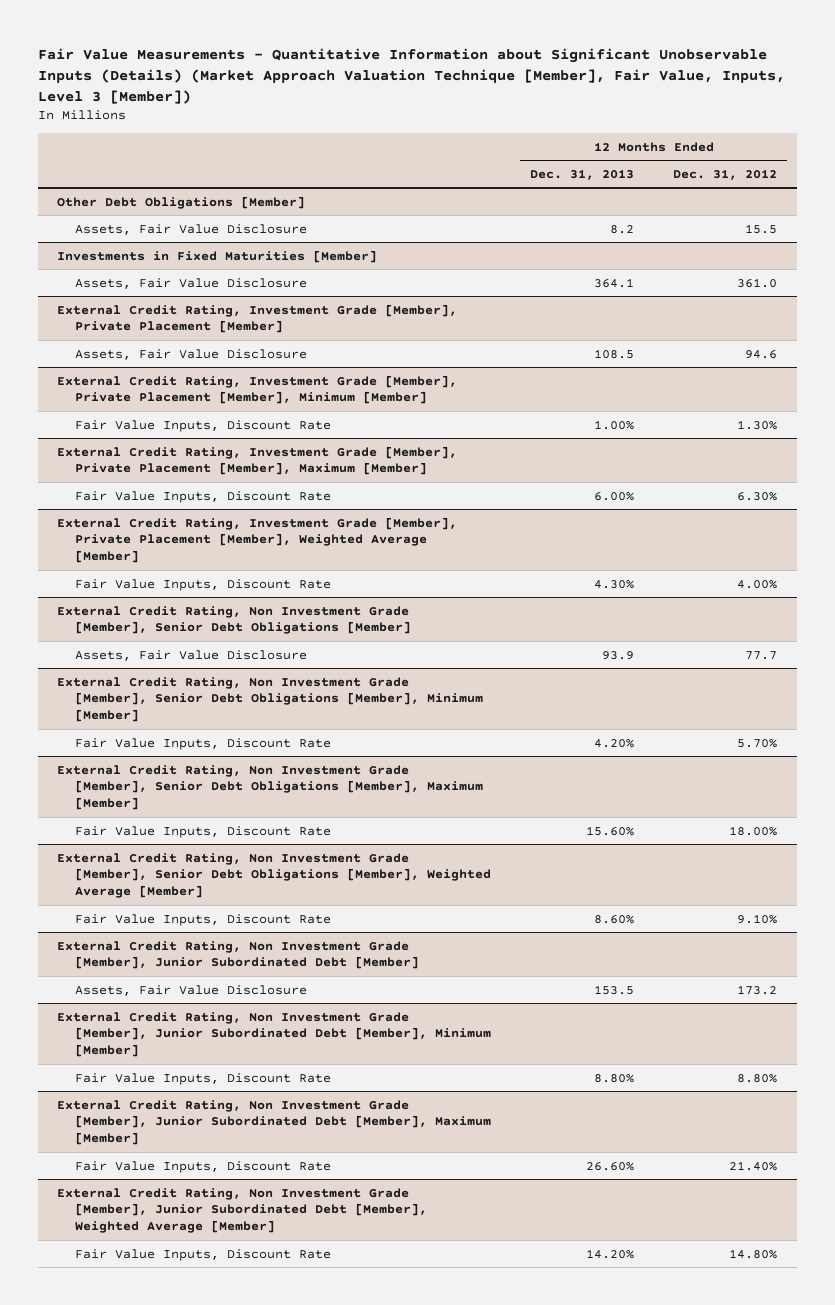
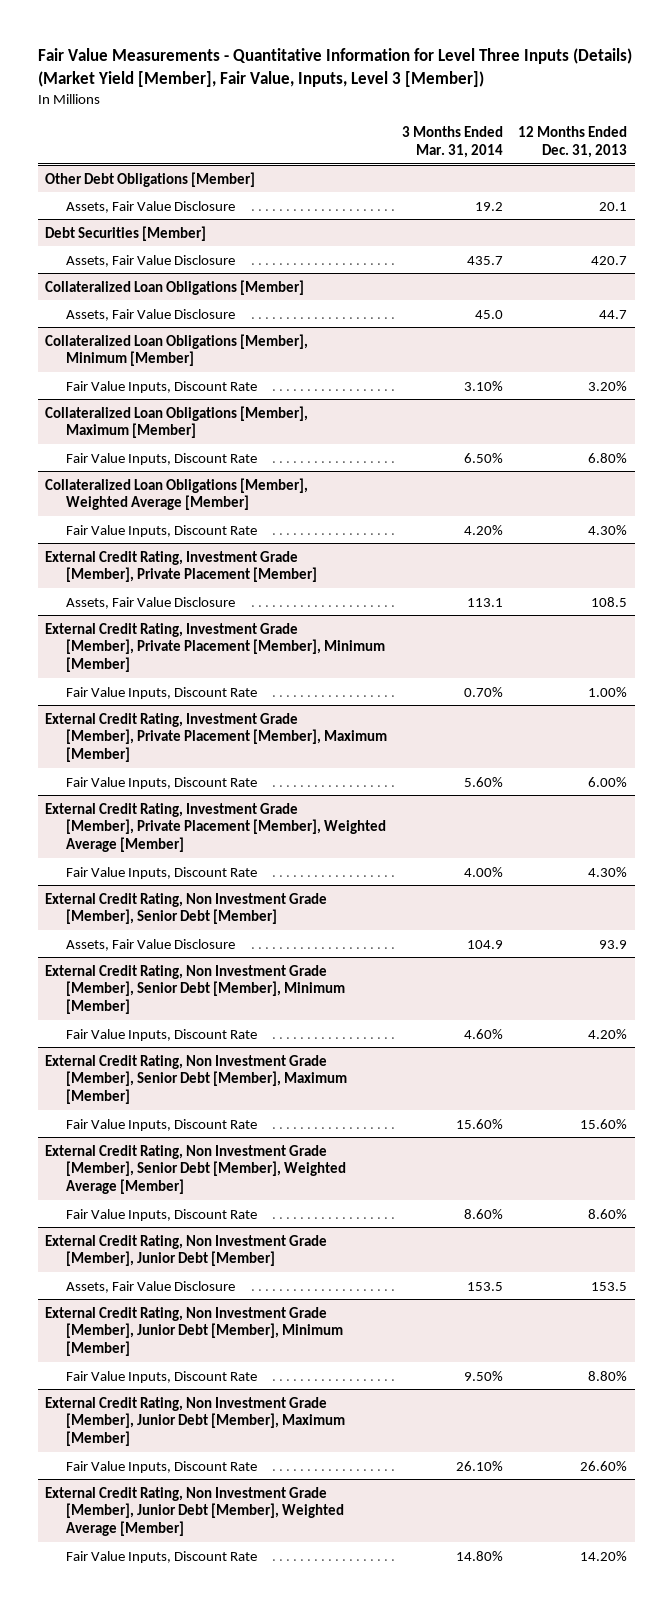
[37,47,785,105] Fair Value Measurements - Quantitative Information about Significant Unobservable Inputs (Details) (Market Approach Valuation Technique [Member], Fair Value, Inputs, Level 3 [Member]) -> [37,47,632,87] Fair Value Measurements - Quantitative Information for Level Three Inputs (Details) (Market Yield [Member], Fair Value, Inputs, Level 3 [Member])
[673,168,778,180] Dec. 31, 2012 -> none
none -> [402,126,504,158] 3 Months Ended Mar. 31, 2014
[57,249,378,263] Investments in Fixed Maturities [Member] -> none
[610,224,635,234] 8.2 -> [599,201,628,211] 20.1
none -> [45,225,207,241] Debt Securities [Member]
[594,277,635,288] 364.1 -> [591,255,628,265] 420.7
none -> [45,279,305,295] Collateralized Loan Obligations [Member]
none -> [66,308,236,321] Assets, Fair Value Disclosure
none -> [45,333,309,367] Collateralized Loan Obligations [Member], Minimum [Member]
none -> [66,380,258,393] Fair Value Inputs, Discount Rate
none -> [45,405,309,439] Collateralized Loan Obligations [Member], Maximum [Member]
none -> [66,452,258,465] Fair Value Inputs, Discount Rate
none -> [45,477,309,511] Collateralized Loan Obligations [Member], Weighted Average [Member]
none -> [66,524,258,537] Fair Value Inputs, Discount Rate
[57,605,411,635] External Credit Rating, Non Investment Grade [Member], Senior Debt Obligations [Member] -> [45,892,328,925] External Credit Rating, Non Investment Grade [Member], Senior Debt [Member]
[57,676,483,723] External Credit Rating, Non Investment Grade [Member], Senior Debt Obligations [Member], Minimum [Member] -> [45,964,346,1015] External Credit Rating, Non Investment Grade [Member], Senior Debt [Member], Minimum [Member]
[57,764,483,811] External Credit Rating, Non Investment Grade [Member], Senior Debt Obligations [Member], Maximum [Member] -> [45,1054,348,1105] External Credit Rating, Non Investment Grade [Member], Senior Debt [Member], Maximum [Member]
[57,852,491,899] External Credit Rating, Non Investment Grade [Member], Senior Debt Obligations [Member], Weighted Average [Member] -> [45,1144,347,1195] External Credit Rating, Non Investment Grade [Member], Senior Debt [Member], Weighted Average [Member]
[57,940,419,970] External Credit Rating, Non Investment Grade [Member], Junior Subordinated Debt [Member] -> [45,1234,328,1267] External Credit Rating, Non Investment Grade [Member], Junior Debt [Member]
[57,1011,491,1058] External Credit Rating, Non Investment Grade [Member], Junior Subordinated Debt [Member], Minimum [Member] -> [45,1306,344,1357] External Credit Rating, Non Investment Grade [Member], Junior Debt [Member], Minimum [Member]
[57,1099,491,1146] External Credit Rating, Non Investment Grade [Member], Junior Subordinated Debt [Member], Maximum [Member] -> [45,1396,346,1447] External Credit Rating, Non Investment Grade [Member], Junior Debt [Member], Maximum [Member]
[57,1187,427,1234] External Credit Rating, Non Investment Grade [Member], Junior Subordinated Debt [Member], Weighted Average [Member] -> [45,1486,345,1537] External Credit Rating, Non Investment Grade [Member], Junior Debt [Member], Weighted Average [Member]

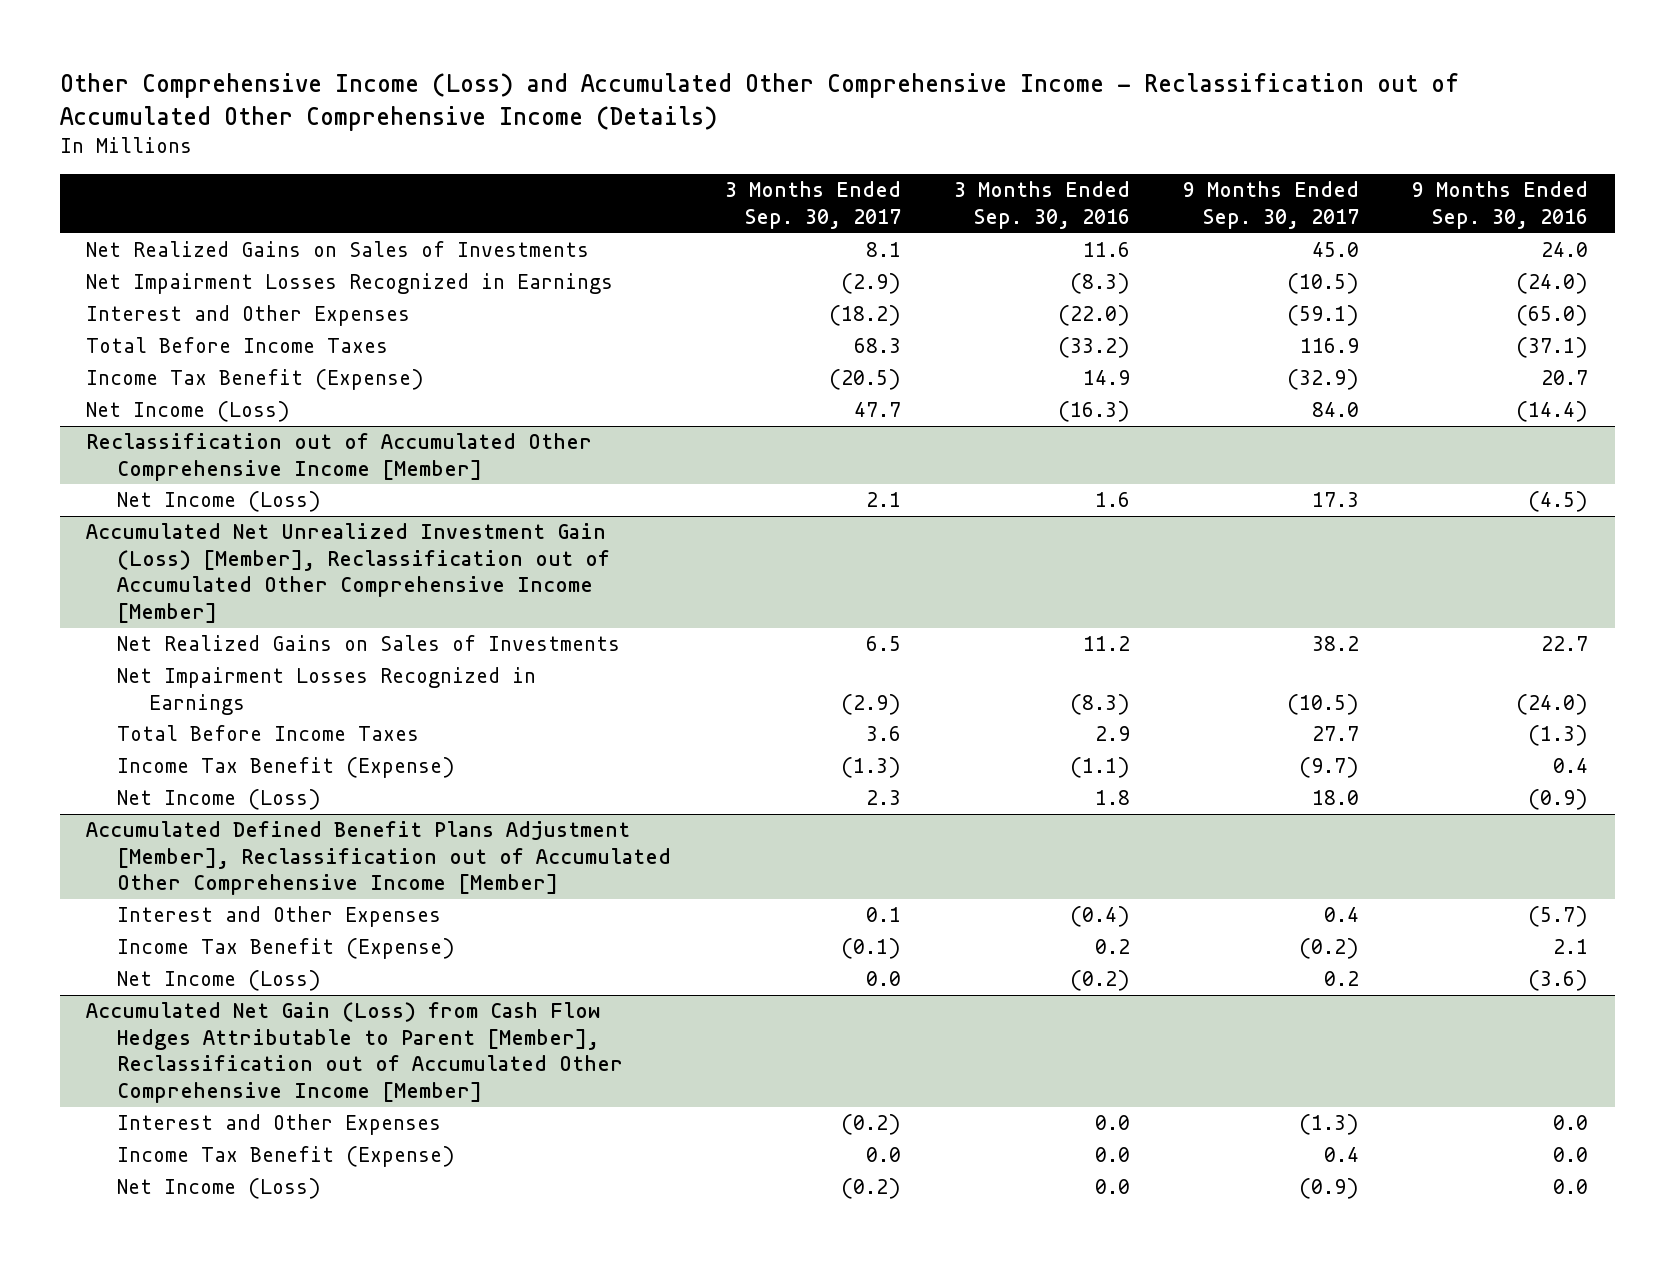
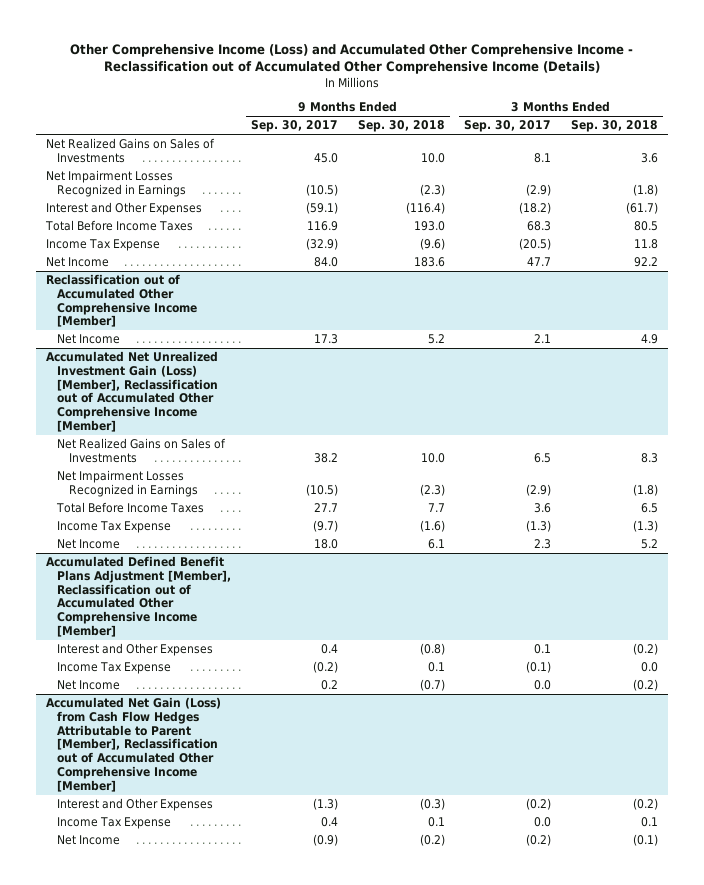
[953,181,1130,230] 3 Months Ended Sep. 30, 2016 -> none
[1412,181,1589,230] 9 Months Ended Sep. 30, 2016 -> none
none -> [357,120,445,133] Sep. 30, 2018
none -> [571,120,659,133] Sep. 30, 2018
[86,369,425,391] Income Tax Benefit (Expense) -> [45,239,160,252] Income Tax Expense
[86,401,291,423] Net Income (Loss) -> [45,257,109,268] Net Income
[117,491,322,513] Net Income (Loss) -> [57,334,121,345] Net Income
[117,757,456,779] Income Tax Benefit (Expense) -> [57,521,172,534] Income Tax Expense
[117,789,322,811] Net Income (Loss) -> [57,539,121,550] Net Income
[117,938,456,960] Income Tax Benefit (Expense) -> [57,662,172,675] Income Tax Expense
[117,970,322,992] Net Income (Loss) -> [57,680,121,691] Net Income
[117,1146,456,1168] Income Tax Benefit (Expense) -> [57,817,172,830] Income Tax Expense
[117,1178,322,1200] Net Income (Loss) -> [57,835,121,846] Net Income

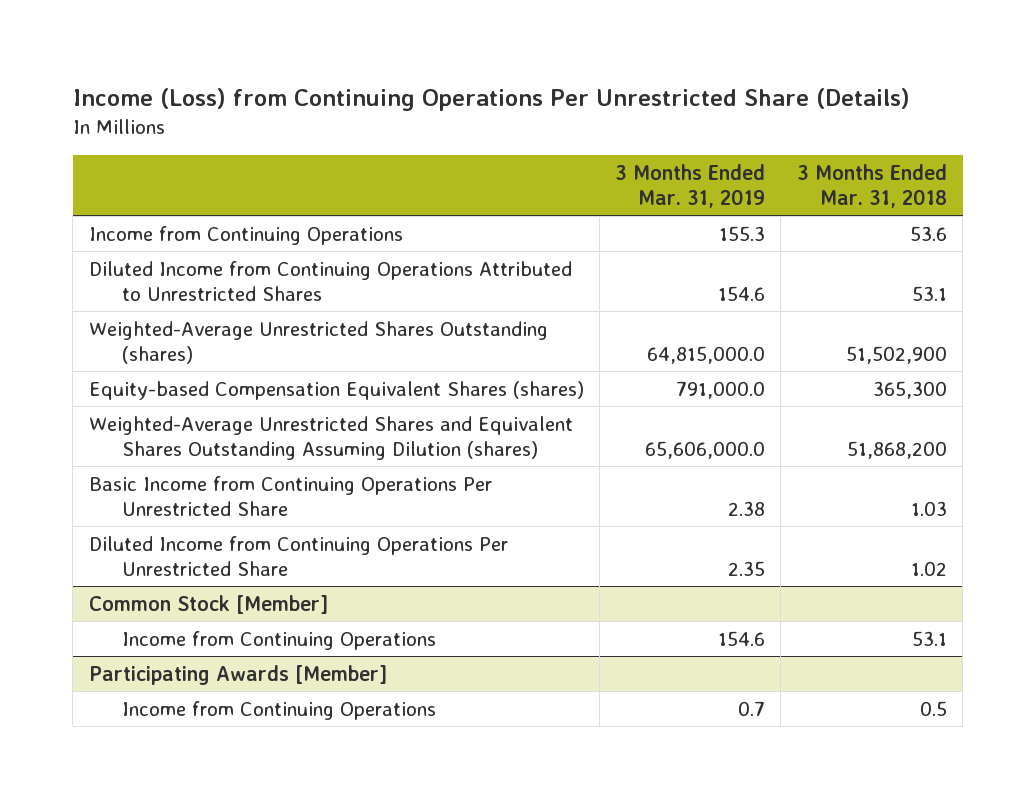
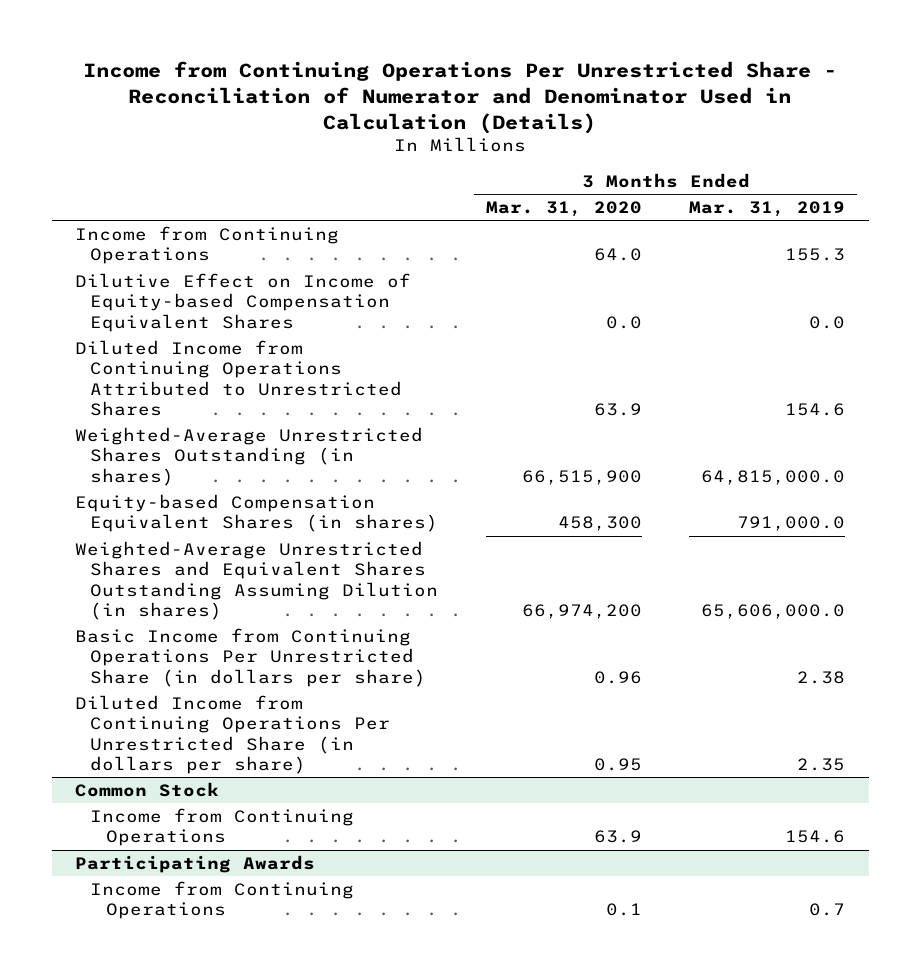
[72,87,910,111] Income (Loss) from Continuing Operations Per Unrestricted Share (Details) -> [83,61,838,134] Income from Continuing Operations Per Unrestricted Share - Reconciliation of Numerator and Denominator Used in Calculation (Details)
[796,163,947,208] 3 Months Ended Mar. 31, 2018 -> none
none -> [485,201,642,218] Mar. 31, 2020
none -> [75,272,412,332] Dilutive Effect on Income of Equity-based Compensation Equivalent Shares
[88,320,548,364] Weighted-Average Unrestricted Shares Outstanding (shares) -> [75,426,424,486] Weighted-Average Unrestricted Shares Outstanding (in shares)
[88,380,584,400] Equity-based Compensation Equivalent Shares (shares) -> [75,493,439,533] Equity-based Compensation Equivalent Shares (in shares)
[88,415,573,460] Weighted-Average Unrestricted Shares and Equivalent Shares Outstanding Assuming Dilution (shares) -> [75,540,439,621] Weighted-Average Unrestricted Shares and Equivalent Shares Outstanding Assuming Dilution (in shares)
[88,475,492,516] Basic Income from Continuing Operations Per Unrestricted Share -> [75,627,427,687] Basic Income from Continuing Operations Per Unrestricted Share (in dollars per share)
[88,535,508,576] Diluted Income from Continuing Operations Per Unrestricted Share -> [75,694,391,775] Diluted Income from Continuing Operations Per Unrestricted Share (in dollars per share)
[88,594,328,614] Common Stock [Member] -> [75,781,220,797] Common Stock
[88,664,387,685] Participating Awards [Member] -> [75,854,316,873] Participating Awards

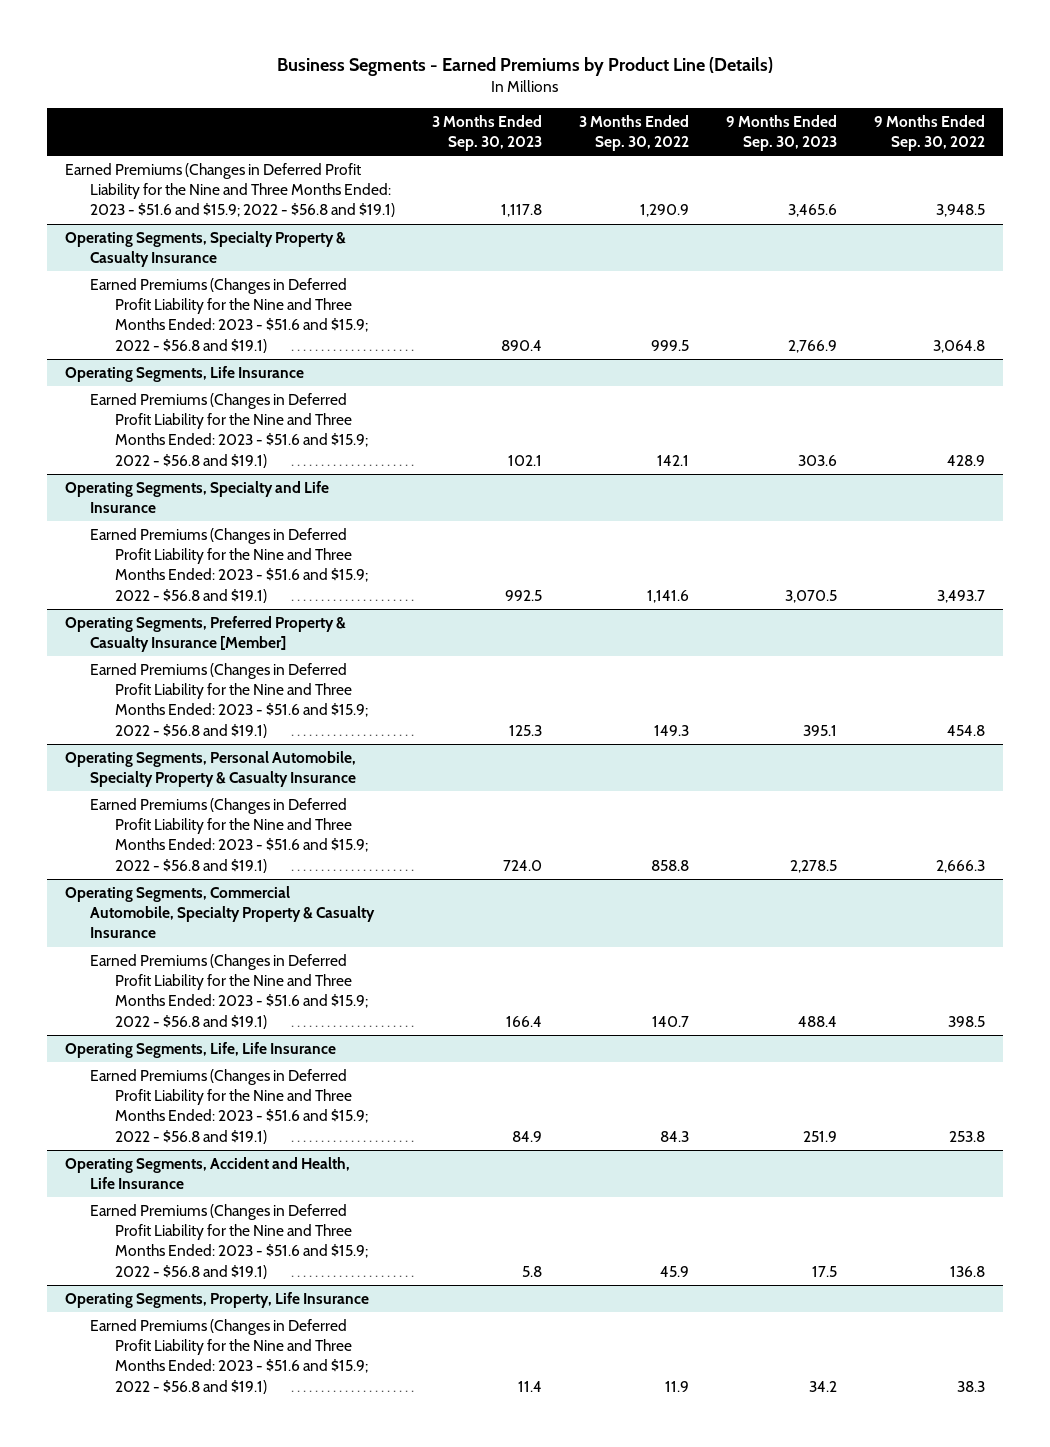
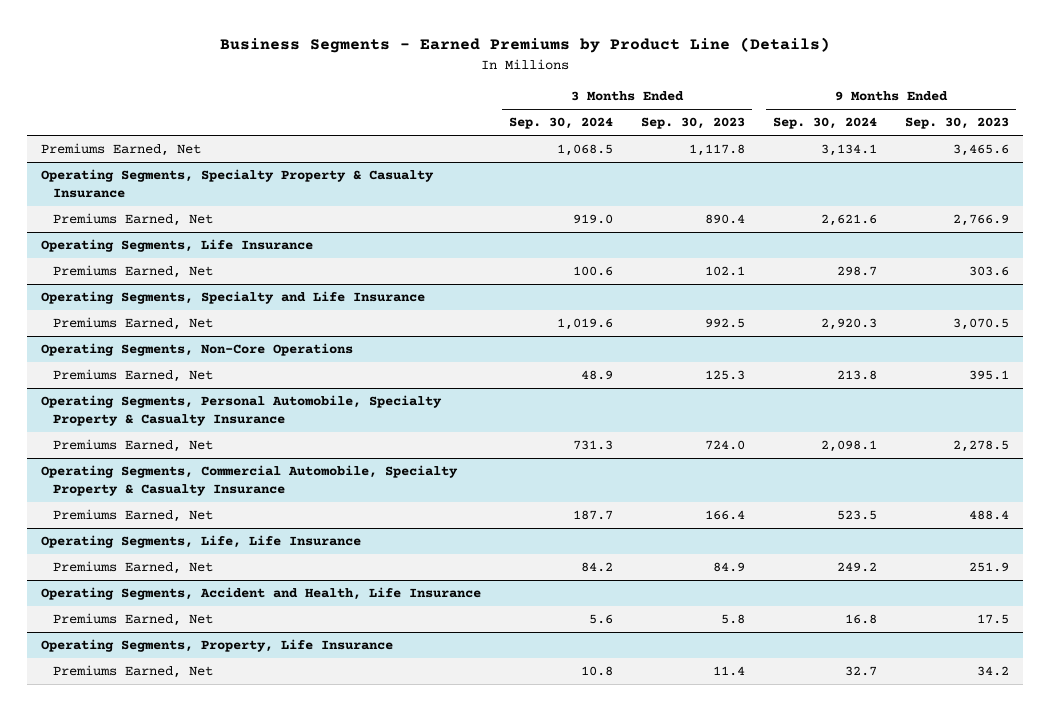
[578,114,689,151] 3 Months Ended Sep. 30, 2022 -> none
[873,114,985,151] 9 Months Ended Sep. 30, 2022 -> none
none -> [509,117,614,130] Sep. 30, 2024
none -> [773,117,878,130] Sep. 30, 2024
[65,163,396,218] Earned Premiums (Changes in Deferred Profit Liability for the Nine and Three Months Ended: 2023 - $51.6 and $15.9; 2022 - $56.8 and $19.1) -> [41,143,202,157] Premiums Earned, Net
[90,278,369,353] Earned Premiums (Changes in Deferred Profit Liability for the Nine and Three Months Ended: 2023 - $51.6 and $15.9; 2022 - $56.8 and $19.1) -> [52,213,213,227] Premiums Earned, Net
[90,393,369,468] Earned Premiums (Changes in Deferred Profit Liability for the Nine and Three Months Ended: 2023 - $51.6 and $15.9; 2022 - $56.8 and $19.1) -> [52,265,213,279] Premiums Earned, Net
[65,616,347,653] Operating Segments, Preferred Property & Casualty Insurance [Member] -> none
[90,528,369,603] Earned Premiums (Changes in Deferred Profit Liability for the Nine and Three Months Ended: 2023 - $51.6 and $15.9; 2022 - $56.8 and $19.1) -> [52,317,213,331] Premiums Earned, Net
none -> [41,343,354,357] Operating Segments, Non-Core Operations
[90,663,369,738] Earned Premiums (Changes in Deferred Profit Liability for the Nine and Three Months Ended: 2023 - $51.6 and $15.9; 2022 - $56.8 and $19.1) -> [52,369,213,383] Premiums Earned, Net
[90,798,369,873] Earned Premiums (Changes in Deferred Profit Liability for the Nine and Three Months Ended: 2023 - $51.6 and $15.9; 2022 - $56.8 and $19.1) -> [52,439,213,453] Premiums Earned, Net
[90,954,369,1029] Earned Premiums (Changes in Deferred Profit Liability for the Nine and Three Months Ended: 2023 - $51.6 and $15.9; 2022 - $56.8 and $19.1) -> [52,509,213,523] Premiums Earned, Net
[90,1069,369,1144] Earned Premiums (Changes in Deferred Profit Liability for the Nine and Three Months Ended: 2023 - $51.6 and $15.9; 2022 - $56.8 and $19.1) -> [52,561,213,575] Premiums Earned, Net
[90,1204,369,1279] Earned Premiums (Changes in Deferred Profit Liability for the Nine and Three Months Ended: 2023 - $51.6 and $15.9; 2022 - $56.8 and $19.1) -> [52,613,213,627] Premiums Earned, Net
[90,1319,369,1394] Earned Premiums (Changes in Deferred Profit Liability for the Nine and Three Months Ended: 2023 - $51.6 and $15.9; 2022 - $56.8 and $19.1) -> [52,665,213,679] Premiums Earned, Net

